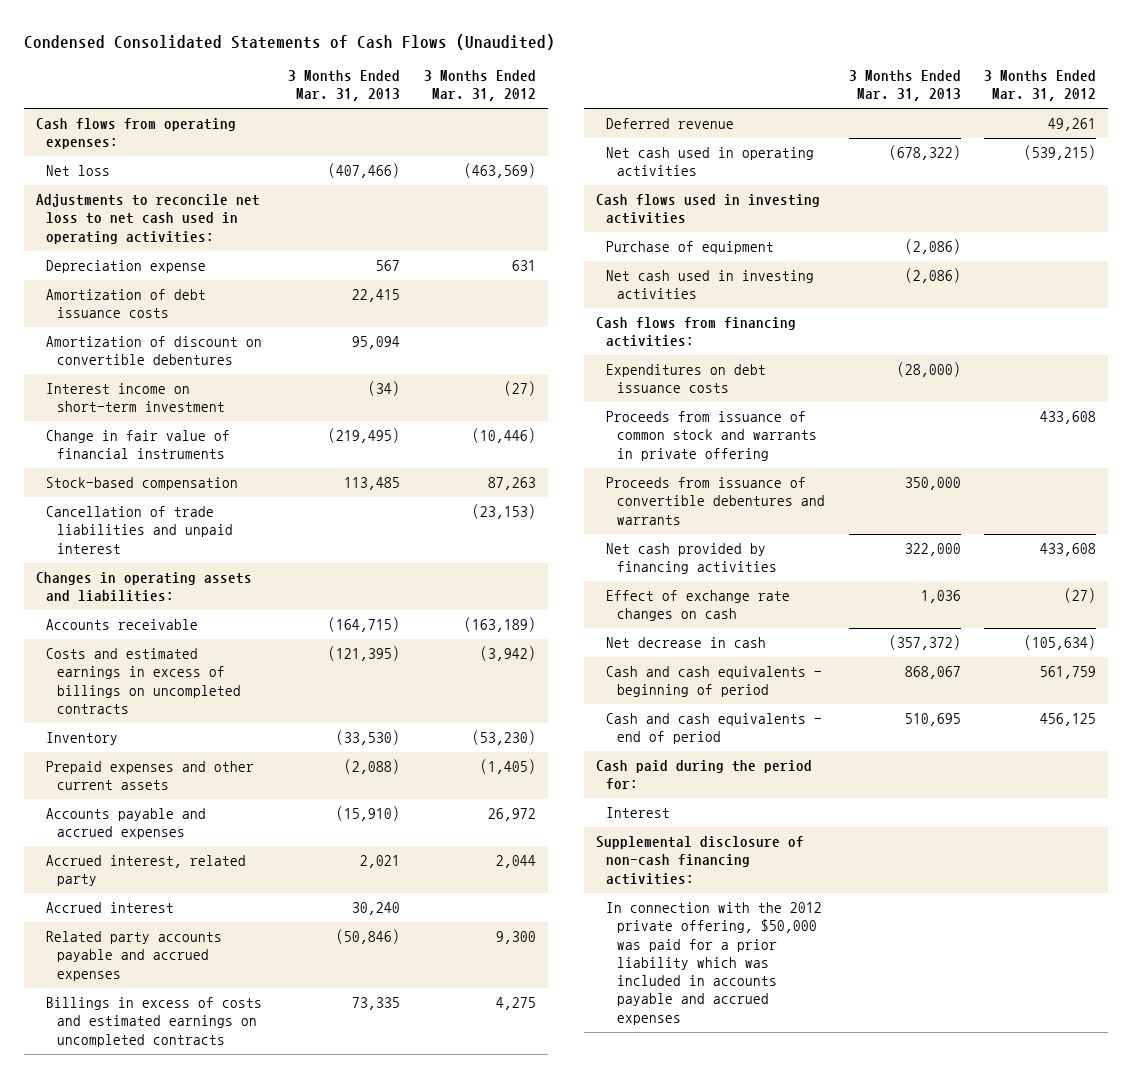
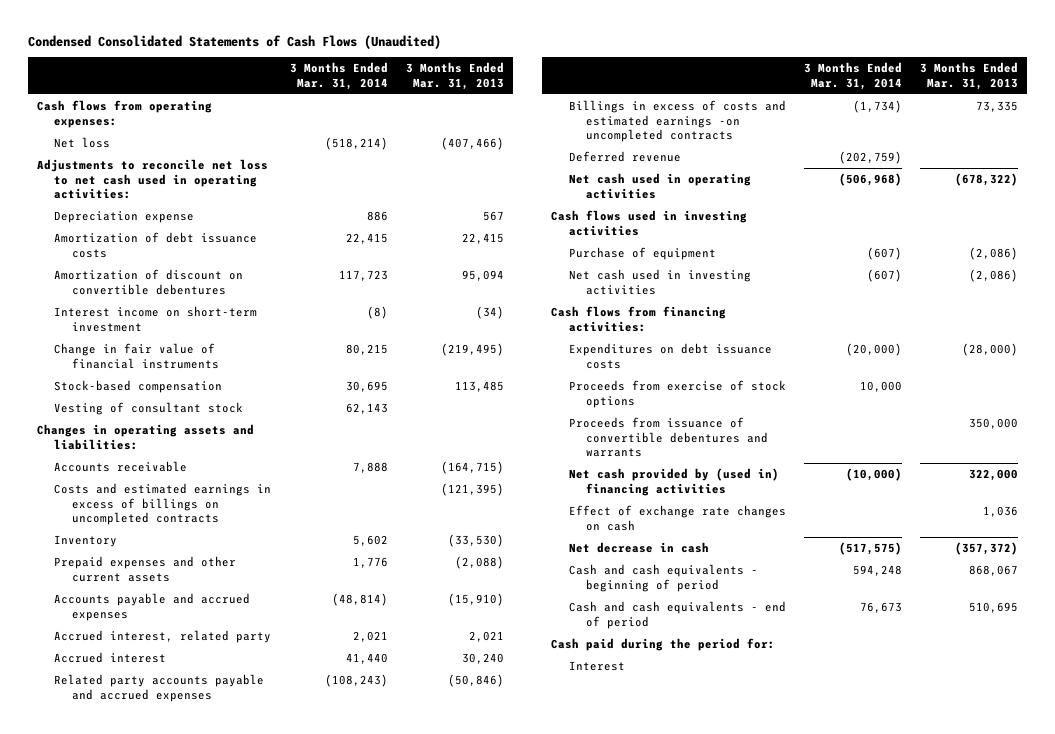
[424,70,537,102] 3 Months Ended Mar. 31, 2012 -> none
none -> [289,62,388,90] 3 Months Ended Mar. 31, 2014
[46,506,233,554] Cancellation of trade liabilities and unpaid interest -> none
none -> [54,402,244,416] Vesting of consultant stock
[46,997,263,1047] Billings in excess of costs and estimated earnings on uncompleted contracts -> [568,100,786,142] Billings in excess of costs and estimated earnings -on uncompleted contracts
[606,411,817,461] Proceeds from issuance of common stock and warrants in private offering -> none
none -> [568,380,786,408] Proceeds from exercise of stock options
[606,543,777,575] Net cash provided by financing activities -> [568,468,779,496] Net cash provided by (used in) financing activities
[595,836,804,885] Supplemental disclosure of non-cash financing activities: -> none
[606,902,823,1025] In connection with the 2012 private offering, $50,000 was paid for a prior liability which was included in accounts payable and accrued expenses -> none

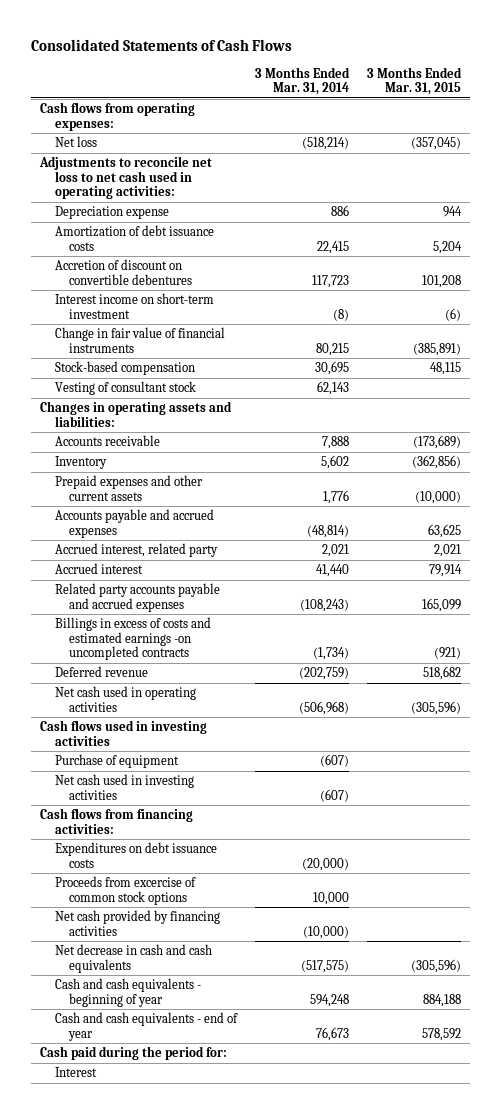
[27,34,441,49] Condensed Consolidated Statements of Cash Flows (Unaudited) -> [31,38,293,51] Consolidated Statements of Cash Flows
[406,62,505,90] 3 Months Ended Mar. 31, 2013 -> none
none -> [366,66,462,96] 3 Months Ended Mar. 31, 2015
[54,269,244,295] Amortization of discount on convertible debentures -> [54,259,192,285] Accretion of discount on convertible debentures
[54,483,272,525] Costs and estimated earnings in excess of billings on uncompleted contracts -> none
[568,417,768,457] Proceeds from issuance of convertible debentures and warrants -> none
[568,505,786,531] Effect of exchange rate changes on cash -> none
[568,380,786,408] Proceeds from exercise of stock options -> [54,876,196,905] Proceeds from excercise of common stock options
[568,468,779,496] Net cash provided by (used in) financing activities -> [54,910,220,936] Net cash provided by financing activities
[568,542,709,554] Net decrease in cash -> [54,944,212,973] Net decrease in cash and cash equivalents
[568,564,758,592] Cash and cash equivalents - beginning of period -> [54,978,201,1007] Cash and cash equivalents - beginning of year
[568,601,786,629] Cash and cash equivalents - end of period -> [54,1012,238,1041] Cash and cash equivalents - end of year

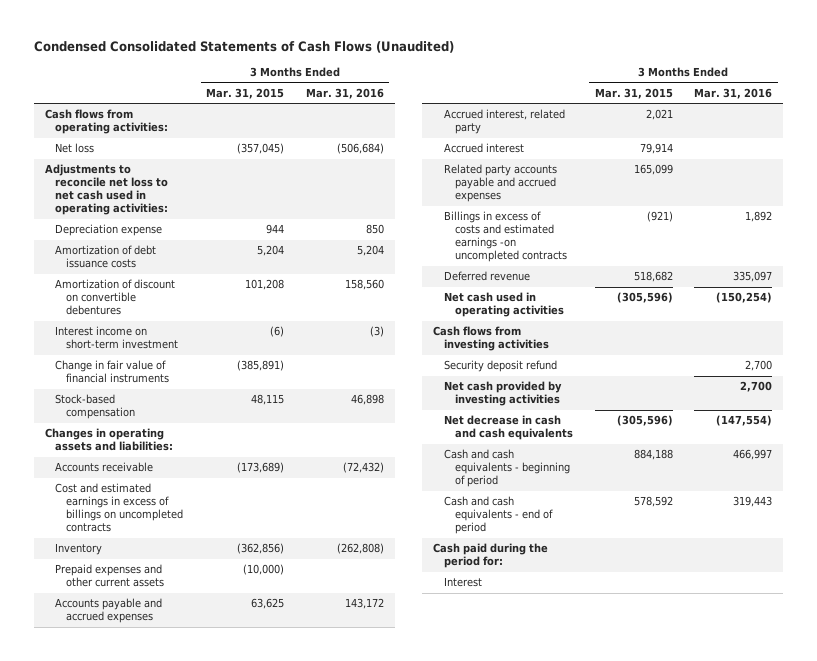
[31,38,293,51] Consolidated Statements of Cash Flows -> [33,40,454,53] Condensed Consolidated Statements of Cash Flows (Unaudited)
[254,66,350,96] 3 Months Ended Mar. 31, 2014 -> none
none -> [305,87,384,99] Mar. 31, 2016
[40,102,196,131] Cash flows from operating expenses: -> [44,109,169,135] Cash flows from operating activities:
[54,259,192,285] Accretion of discount on convertible debentures -> [55,279,176,316] Amortization of discount on convertible debentures
[54,381,196,396] Vesting of consultant stock -> none
none -> [55,483,184,533] Cost and estimated earnings in excess of billings on uncompleted contracts
[54,754,179,769] Purchase of equipment -> none
[40,808,194,834] Cash flows from financing activities: -> none
[54,842,217,868] Expenditures on debt issuance costs -> none
[54,876,196,905] Proceeds from excercise of common stock options -> none
[54,910,220,936] Net cash provided by financing activities -> none
[40,720,208,746] Cash flows used in investing activities -> [432,326,549,352] Cash flows from investing activities
none -> [443,360,557,373] Security deposit refund
[54,774,194,800] Net cash used in investing activities -> [443,381,562,407] Net cash provided by investing activities
[54,978,201,1007] Cash and cash equivalents - beginning of year -> [443,449,570,488] Cash and cash equivalents - beginning of period
[54,1012,238,1041] Cash and cash equivalents - end of year -> [443,496,553,535] Cash and cash equivalents - end of period

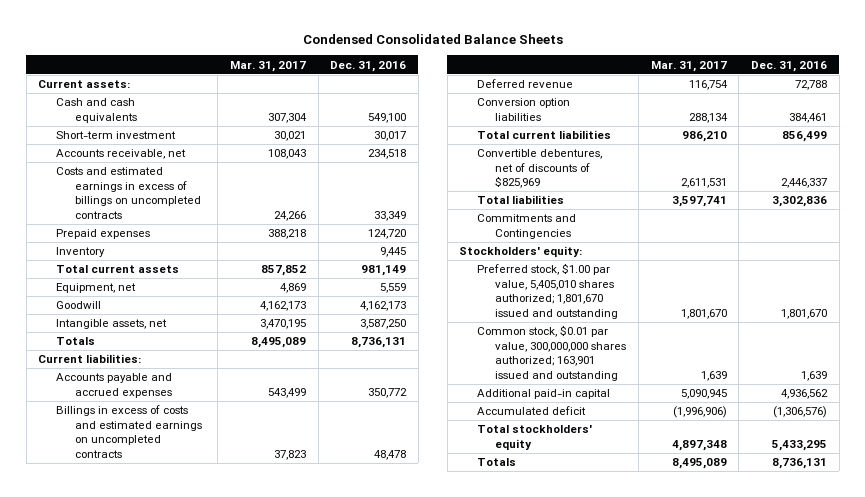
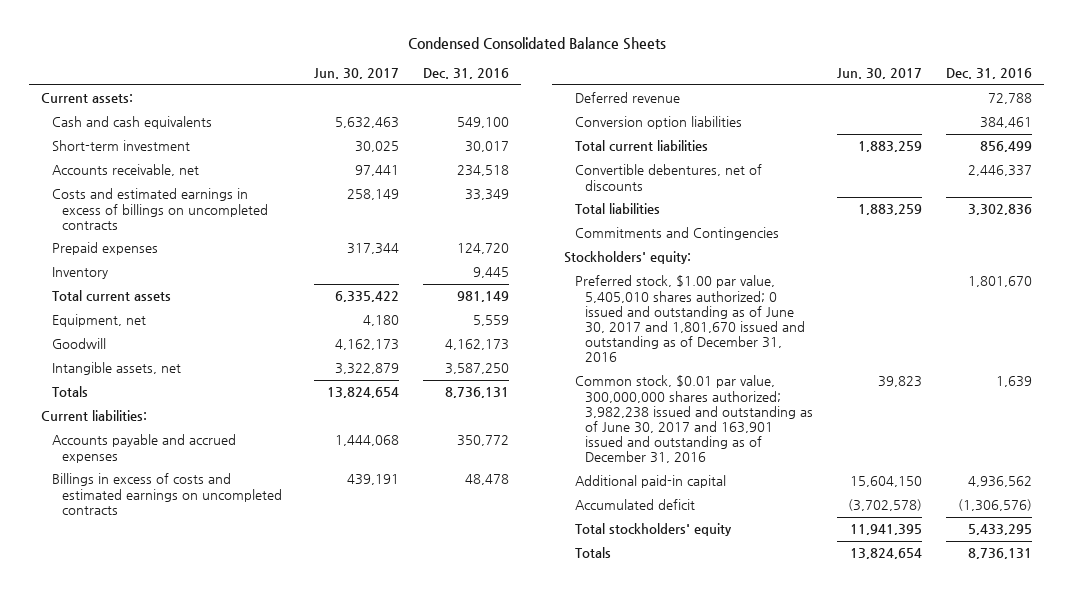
[229,60,306,72] Mar. 31, 2017 -> none
none -> [314,68,400,80] Jun. 30, 2017
[477,149,603,189] Convertible debentures, net of discounts of $825,969 -> [574,164,762,191] Convertible debentures, net of discounts
[477,263,619,319] Preferred stock, $1.00 par value, 5,405,010 shares authorized; 1,801,670 issued and outstanding -> [574,275,805,363] Preferred stock, $1.00 par value, 5,405,010 shares authorized; 0 issued and outstanding as of June 30, 2017 and 1,801,670 issued and outstanding as of December 31, 2016
[477,325,627,381] Common stock, $0.01 par value, 300,000,000 shares authorized; 163,901 issued and outstanding -> [574,375,813,464] Common stock, $0.01 par value, 300,000,000 shares authorized; 3,982,238 issued and outstanding as of June 30, 2017 and 163,901 issued and outstanding as of December 31, 2016

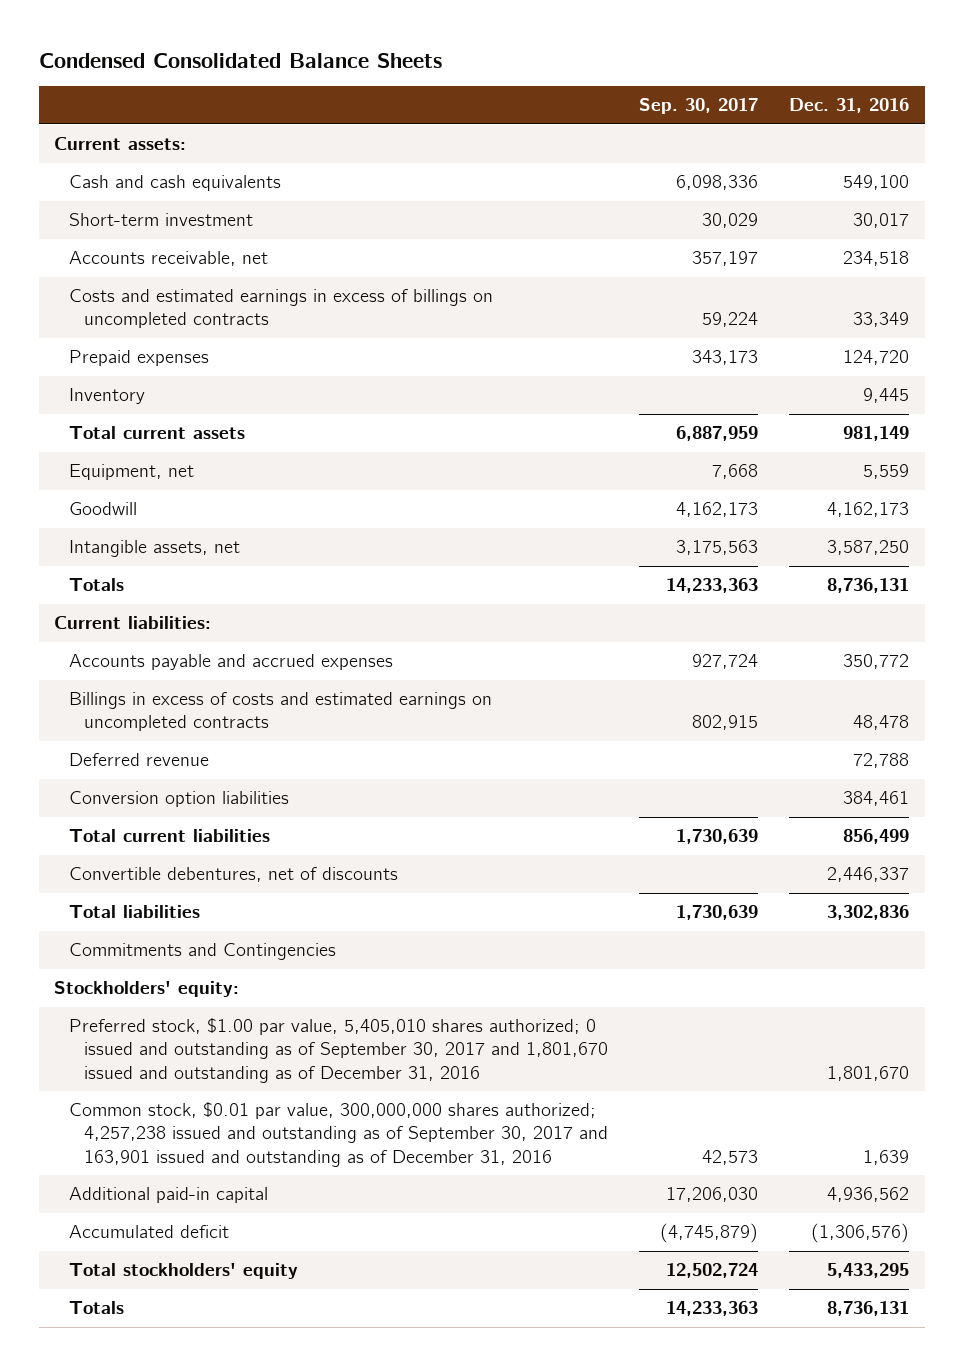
[314,68,400,80] Jun. 30, 2017 -> none
none -> [639,98,759,115] Sep. 30, 2017
[574,275,805,363] Preferred stock, $1.00 par value, 5,405,010 shares authorized; 0 issued and outstanding as of June 30, 2017 and 1,801,670 issued and outstanding as of December 31, 2016 -> [69,1018,609,1083] Preferred stock, $1.00 par value, 5,405,010 shares authorized; 0 issued and outstanding as of September 30, 2017 and 1,801,670 issued and outstanding as of December 31, 2016
[574,375,813,464] Common stock, $0.01 par value, 300,000,000 shares authorized; 3,982,238 issued and outstanding as of June 30, 2017 and 163,901 issued and outstanding as of December 31, 2016 -> [69,1102,609,1167] Common stock, $0.01 par value, 300,000,000 shares authorized; 4,257,238 issued and outstanding as of September 30, 2017 and 163,901 issued and outstanding as of December 31, 2016

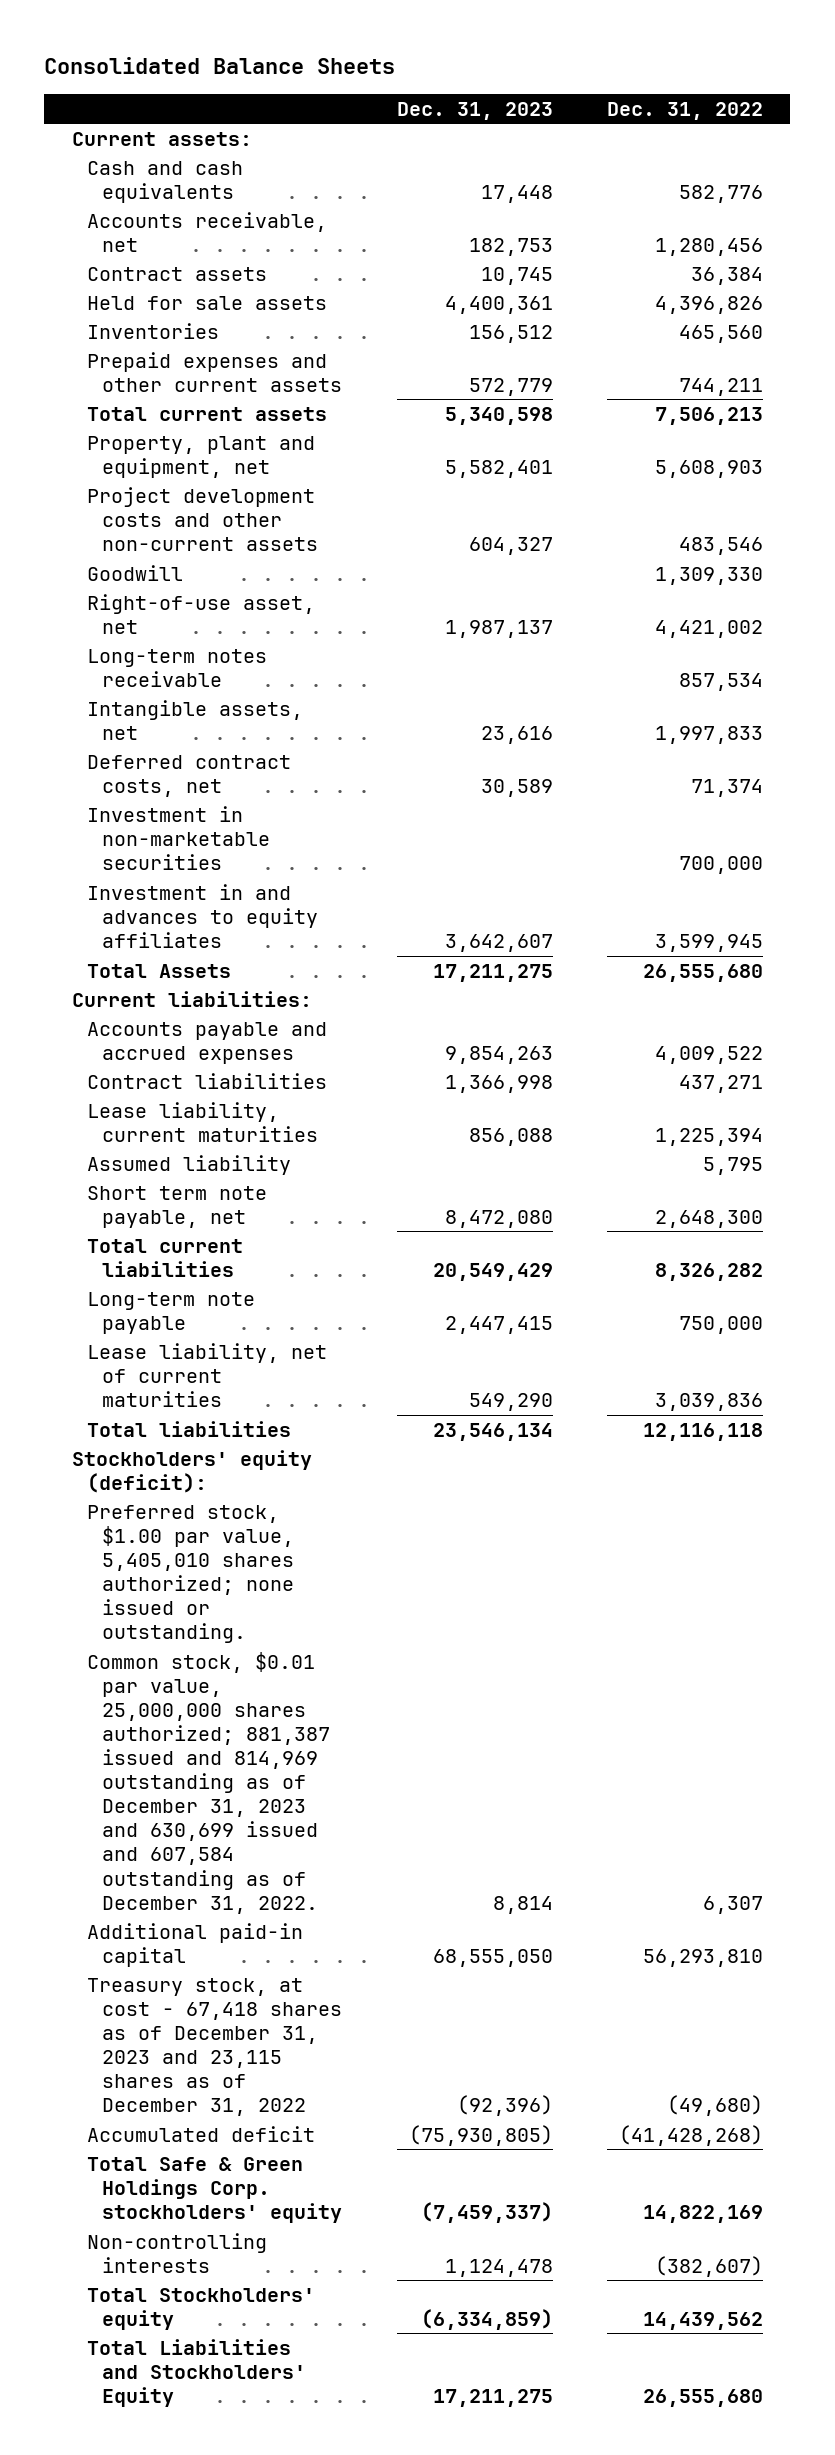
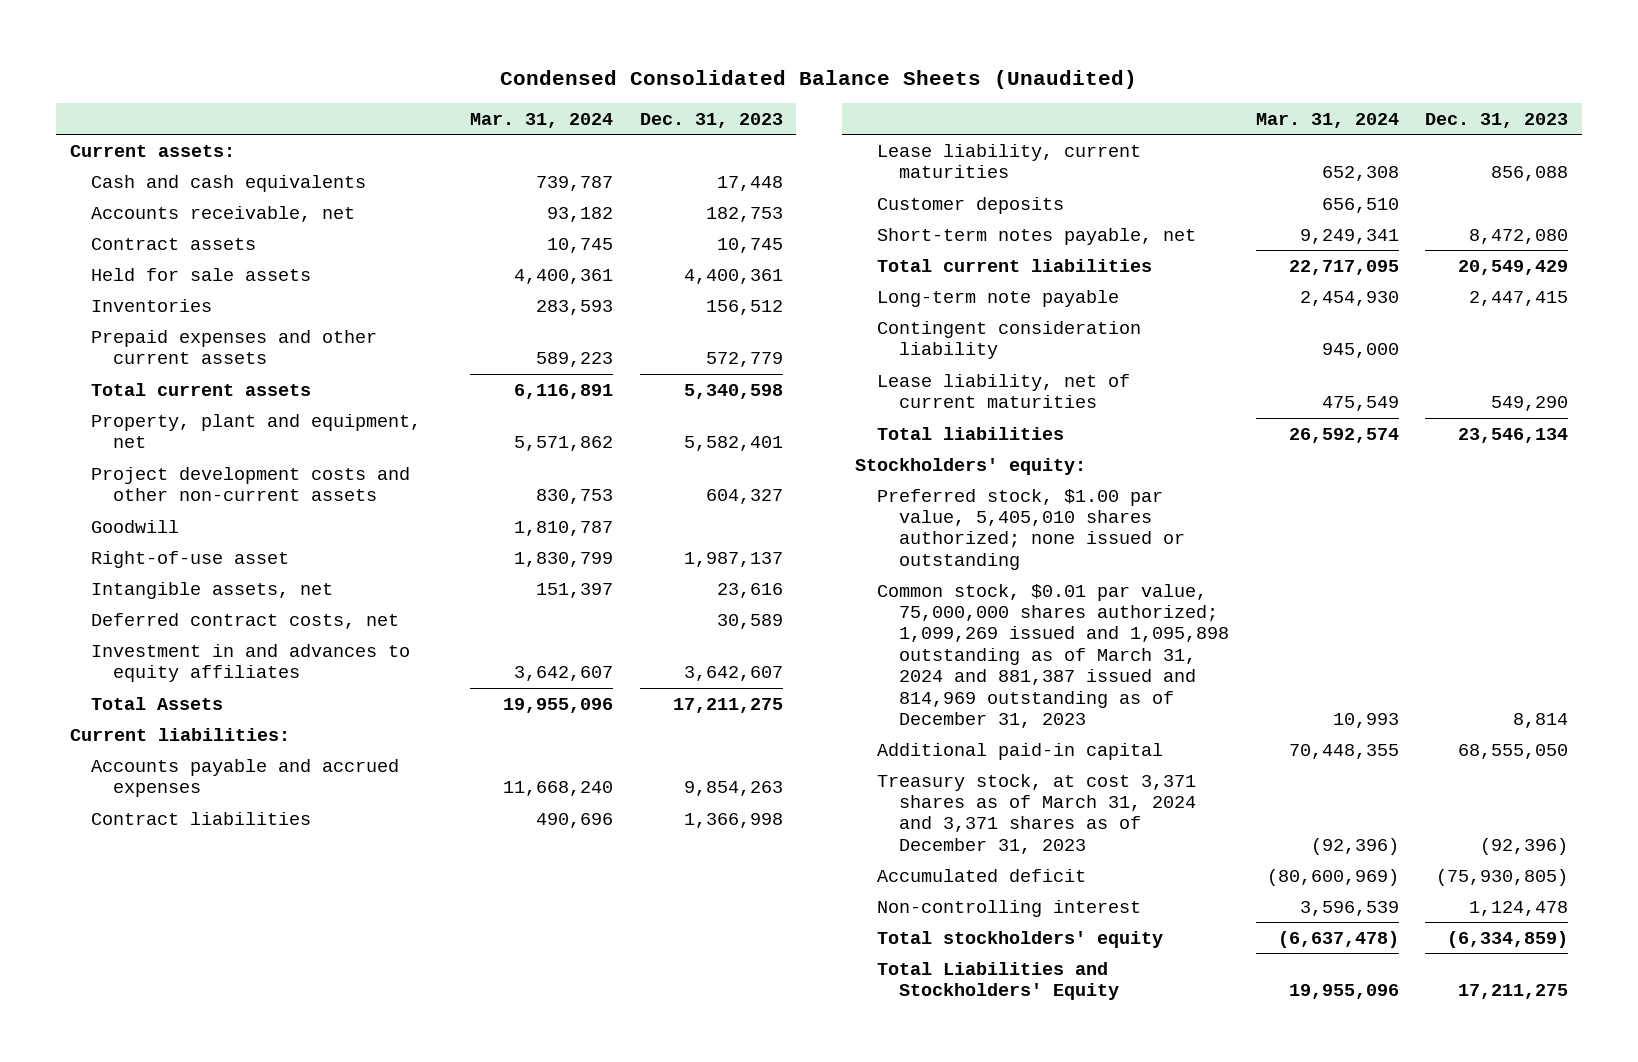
[44,57,396,75] Consolidated Balance Sheets -> [499,69,1137,89] Condensed Consolidated Balance Sheets (Unaudited)
[607,101,764,120] Dec. 31, 2022 -> none
none -> [470,112,614,128] Mar. 31, 2024
[87,648,268,687] Long-term notes receivable -> none
[87,593,316,634] Right-of-use asset, net -> [91,550,290,568] Right-of-use asset
[87,805,271,870] Investment in non-marketable securities -> none
[87,1154,292,1175] Assumed liability -> none
none -> [877,196,1065,214] Customer deposits
[87,1185,268,1228] Short term note payable, net -> [877,227,1197,245] Short-term notes payable, net
none -> [877,320,1142,360] Contingent consideration liability
[71,1449,312,1493] Stockholders' equity (deficit): -> [855,457,1087,475] Stockholders' equity:
[87,1504,295,1644] Preferred stock, $1.00 par value, 5,405,010 shares authorized; none issued or outstanding. -> [877,488,1186,570] Preferred stock, $1.00 par value, 5,405,010 shares authorized; none issued or outstanding
[87,1651,331,1914] Common stock, $0.01 par value, 25,000,000 shares authorized; 881,387 issued and 814,969 outstanding as of December 31, 2023 and 630,699 issued and 607,584 outstanding as of December 31, 2022. -> [877,583,1230,728] Common stock, $0.01 par value, 75,000,000 shares authorized; 1,099,269 issued and 1,095,898 outstanding as of March 31, 2024 and 881,387 issued and 814,969 outstanding as of December 31, 2023
[87,1977,343,2117] Treasury stock, at cost - 67,418 shares as of December 31, 2023 and 23,115 shares as of December 31, 2022 -> [877,773,1197,854] Treasury stock, at cost 3,371 shares as of March 31, 2024 and 3,371 shares as of December 31, 2023
[87,2156,343,2223] Total Safe & Green Holdings Corp. stockholders' equity -> none
[87,2232,268,2273] Non-controlling interests -> [877,899,1142,917] Non-controlling interest
[87,2287,316,2330] Total Stockholders' equity -> [877,930,1164,948] Total stockholders' equity

